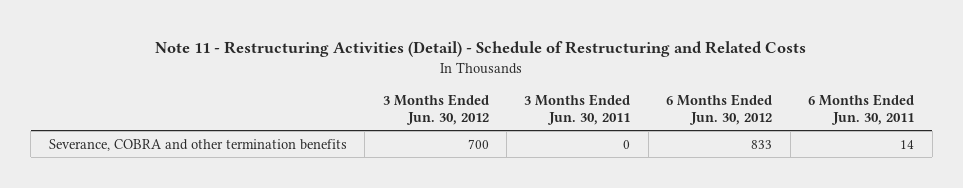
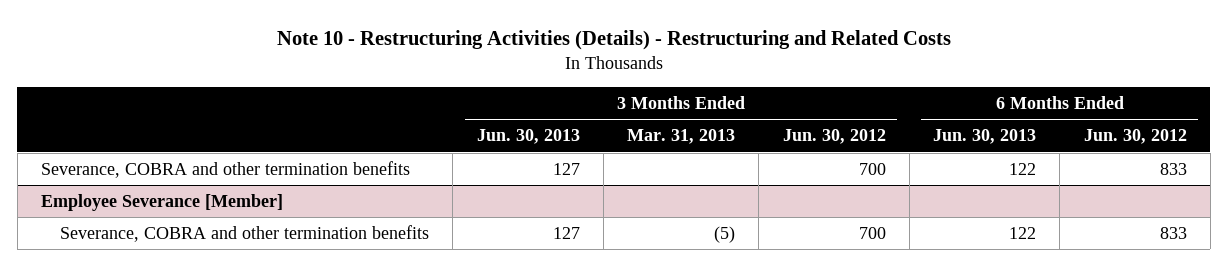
[155,41,807,58] Note 11 - Restructuring Activities (Detail) - Schedule of Restructuring and Related Costs -> [276,29,951,50] Note 10 - Restructuring Activities (Details) - Restructuring and Related Costs
[524,93,631,125] 3 Months Ended Jun. 30, 2011 -> none
[808,93,915,125] 6 Months Ended Jun. 30, 2011 -> none
none -> [476,129,580,145] Jun. 30, 2013
none -> [627,129,736,145] Mar. 31, 2013
none -> [933,129,1037,145] Jun. 30, 2013
none -> [40,194,283,212] Employee Severance [Member]
none -> [60,225,430,243] Severance, COBRA and other termination benefits

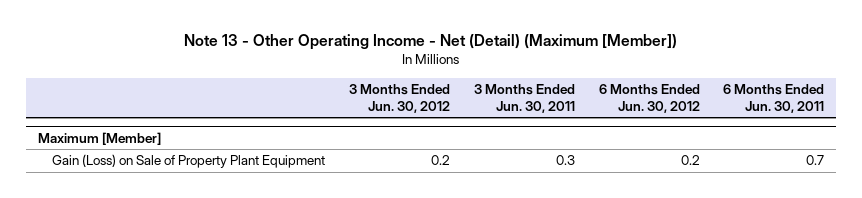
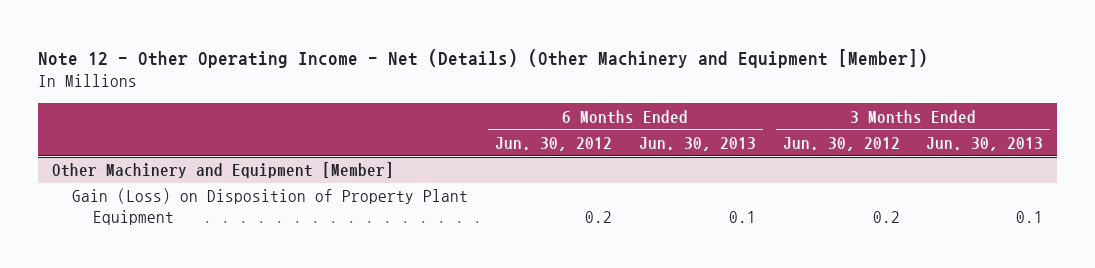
[183,34,677,51] Note 13 - Other Operating Income - Net (Detail) (Maximum [Member]) -> [38,49,929,69] Note 12 - Other Operating Income - Net (Details) (Other Machinery and Equipment [Member])
[473,84,575,113] 3 Months Ended Jun. 30, 2011 -> none
[723,84,825,113] 6 Months Ended Jun. 30, 2011 -> none
none -> [638,136,756,151] Jun. 30, 2013
none -> [926,136,1044,151] Jun. 30, 2013
[37,131,161,145] Maximum [Member] -> none
none -> [51,162,394,179] Other Machinery and Equipment [Member]
[52,154,326,169] Gain (Loss) on Sale of Property Plant Equipment -> [72,188,469,225] Gain (Loss) on Disposition of Property Plant Equipment

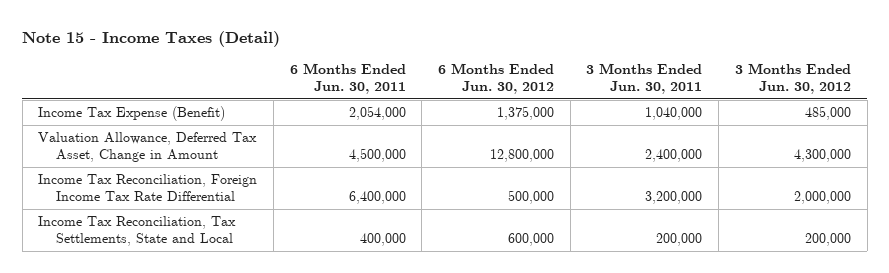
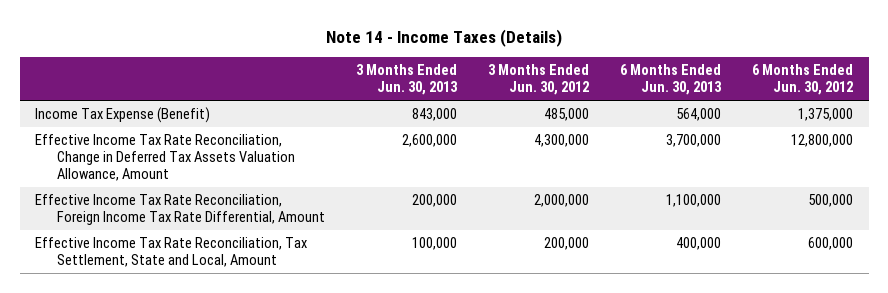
[22,31,281,48] Note 15 - Income Taxes (Detail) -> [326,28,563,47] Note 14 - Income Taxes (Details)
[289,63,406,95] 6 Months Ended Jun. 30, 2011 -> none
[586,63,703,95] 3 Months Ended Jun. 30, 2011 -> none
none -> [355,64,458,96] 3 Months Ended Jun. 30, 2013
none -> [619,64,722,96] 6 Months Ended Jun. 30, 2013
[38,132,258,163] Valuation Allowance, Deferred Tax Asset, Change in Amount -> [35,134,295,182] Effective Income Tax Rate Reconciliation, Change in Deferred Tax Assets Valuation Allowance, Amount
[38,174,258,202] Income Tax Reconciliation, Foreign Income Tax Rate Differential -> [35,194,325,226] Effective Income Tax Rate Reconciliation, Foreign Income Tax Rate Differential, Amount
[38,216,237,247] Income Tax Reconciliation, Tax Settlements, State and Local -> [35,237,308,268] Effective Income Tax Rate Reconciliation, Tax Settlement, State and Local, Amount

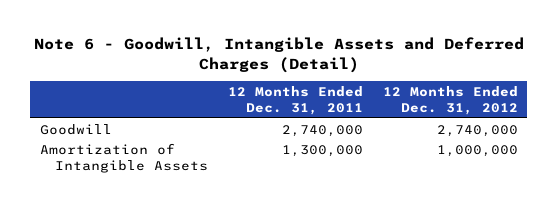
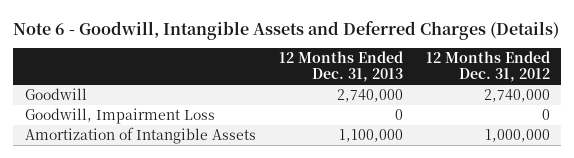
[33,37,524,73] Note 6 - Goodwill, Intangible Assets and Deferred Charges (Detail) -> [13,20,560,40] Note 6 - Goodwill, Intangible Assets and Deferred Charges (Details)
[228,85,364,116] 12 Months Ended Dec. 31, 2011 -> none
none -> [278,51,403,83] 12 Months Ended Dec. 31, 2013
none -> [24,107,215,124] Goodwill, Impairment Loss

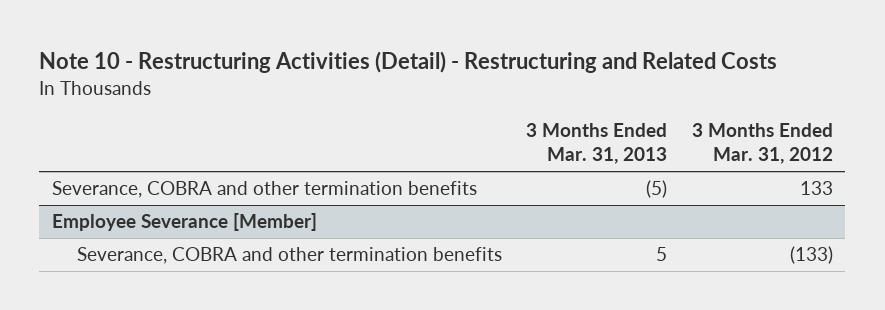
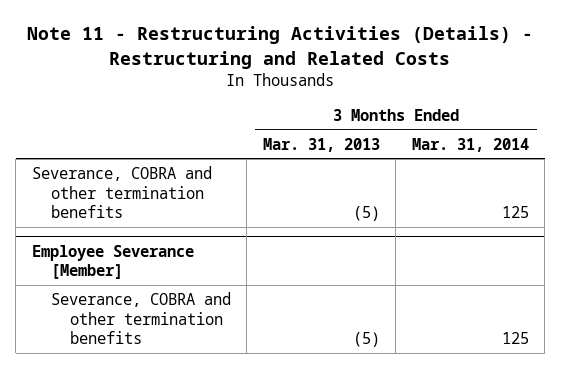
[39,50,778,73] Note 10 - Restructuring Activities (Detail) - Restructuring and Related Costs -> [27,26,534,69] Note 11 - Restructuring Activities (Details) - Restructuring and Related Costs
[692,123,834,165] 3 Months Ended Mar. 31, 2012 -> none
none -> [411,137,529,152] Mar. 31, 2014
[656,247,668,262] 5 -> [352,332,380,348] (5)

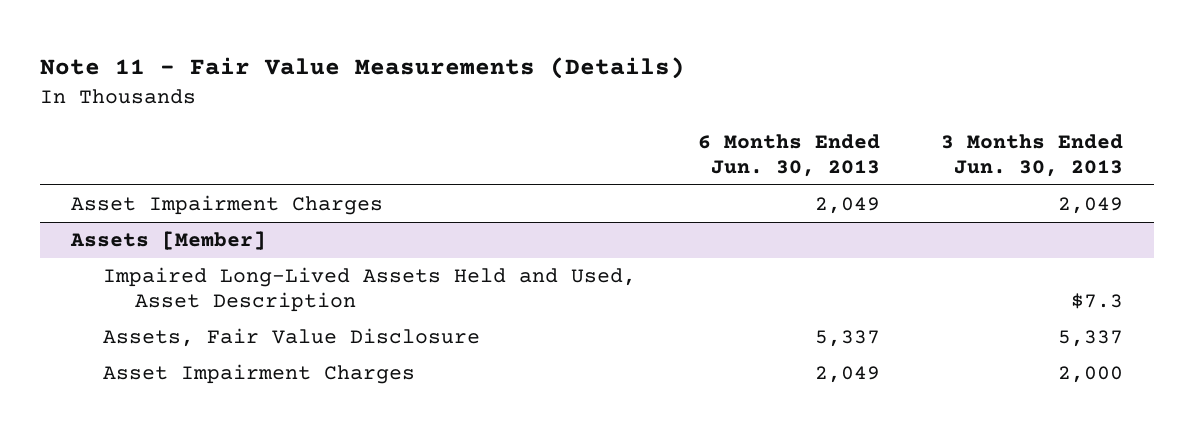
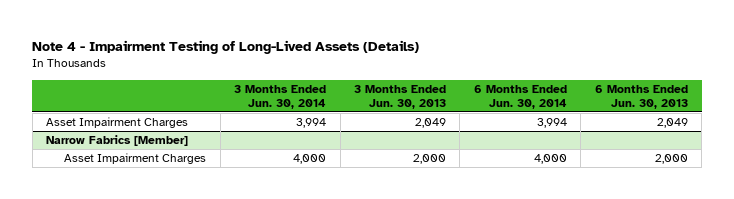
[40,56,686,79] Note 11 - Fair Value Measurements (Details) -> [32,39,420,54] Note 4 - Impairment Testing of Long-Lived Assets (Details)
none -> [234,84,327,109] 3 Months Ended Jun. 30, 2014
none -> [473,84,567,109] 6 Months Ended Jun. 30, 2014
[70,231,267,251] Assets [Member] -> none
[103,267,637,312] Impaired Long-Lived Assets Held and Used, Asset Description -> none
[103,328,481,348] Assets, Fair Value Disclosure -> none
none -> [45,135,188,147] Narrow Fabrics [Member]
[814,366,880,384] 2,049 -> [654,154,688,165] 2,000

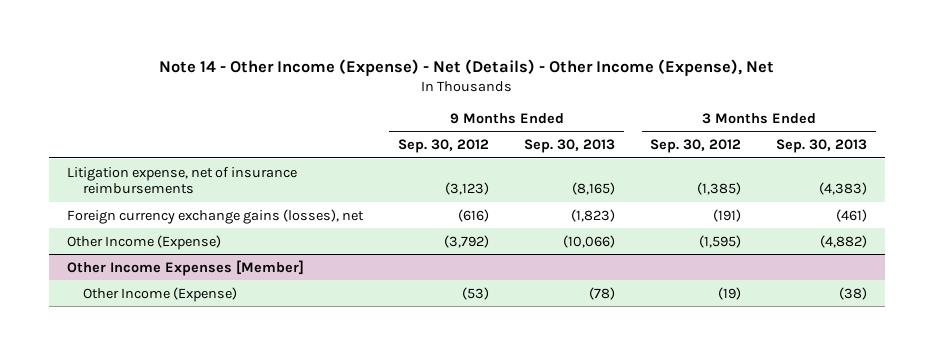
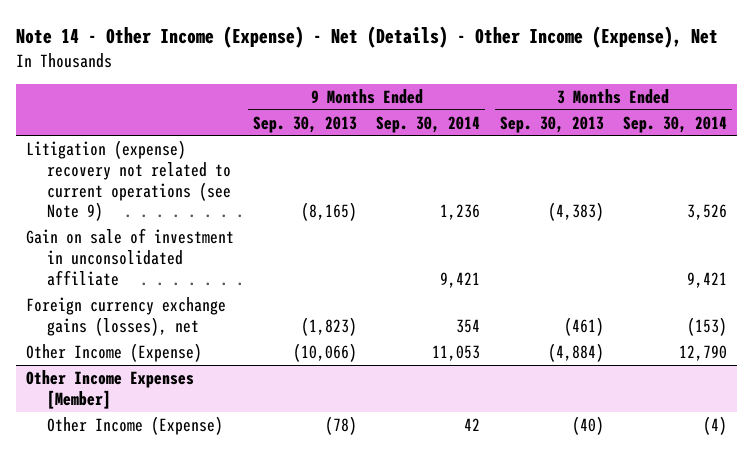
[398,139,490,154] Sep. 30, 2012 -> none
[650,139,742,154] Sep. 30, 2012 -> none
none -> [376,115,481,133] Sep. 30, 2014
none -> [622,115,727,133] Sep. 30, 2014
[66,166,297,195] Litigation expense, net of insurance reimbursements -> [25,139,231,222] Litigation (expense) recovery not related to current operations (see Note 9)
none -> [25,227,234,286] Gain on sale of investment in unconsolidated affiliate
[820,234,868,248] (4,882) -> [547,342,604,362] (4,884)
[839,286,868,300] (38) -> [571,415,604,435] (40)

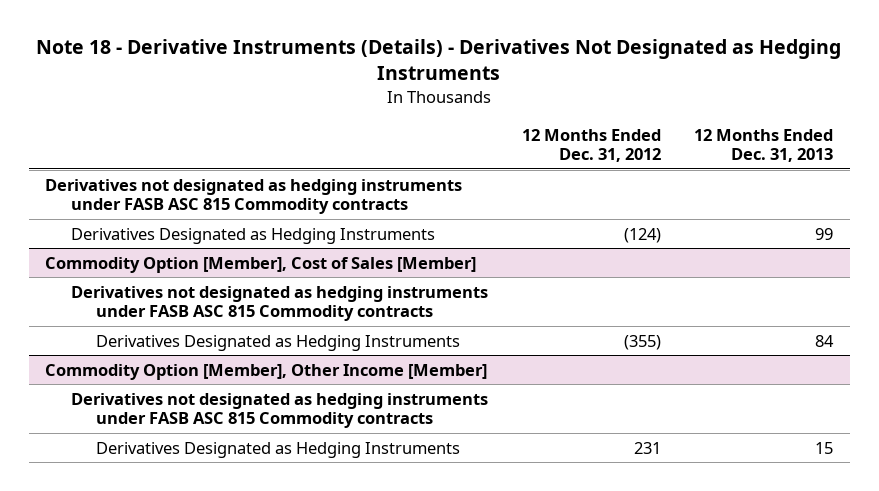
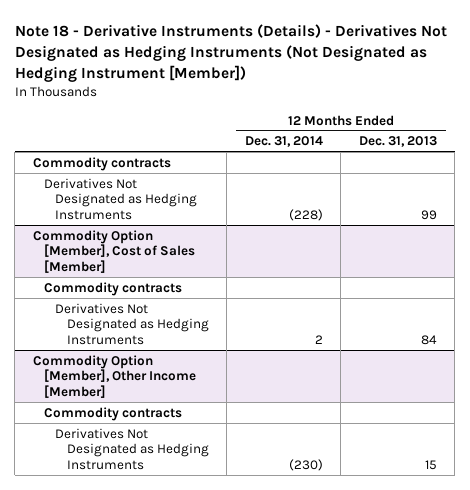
[36,39,842,81] Note 18 - Derivative Instruments (Details) - Derivatives Not Designated as Hedging Instruments -> [14,23,447,83] Note 18 - Derivative Instruments (Details) - Derivatives Not Designated as Hedging Instruments (Not Designated as Hedging Instrument [Member])
[521,128,661,163] 12 Months Ended Dec. 31, 2012 -> none
none -> [244,136,323,148] Dec. 31, 2014
[45,178,463,215] Derivatives not designated as hedging instruments under FASB ASC 815 Commodity contracts -> none
none -> [32,156,171,171] Commodity contracts
[70,227,435,244] Derivatives Designated as Hedging Instruments -> [44,177,198,220] Derivatives Not Designated as Hedging Instruments
[70,285,488,322] Derivatives not designated as hedging instruments under FASB ASC 815 Commodity contracts -> none
none -> [44,281,183,296] Commodity contracts
[96,334,461,351] Derivatives Designated as Hedging Instruments -> [55,302,209,345] Derivatives Not Designated as Hedging Instruments
[70,392,488,429] Derivatives not designated as hedging instruments under FASB ASC 815 Commodity contracts -> none
none -> [44,406,183,421] Commodity contracts
[96,441,461,458] Derivatives Designated as Hedging Instruments -> [55,427,209,470] Derivatives Not Designated as Hedging Instruments

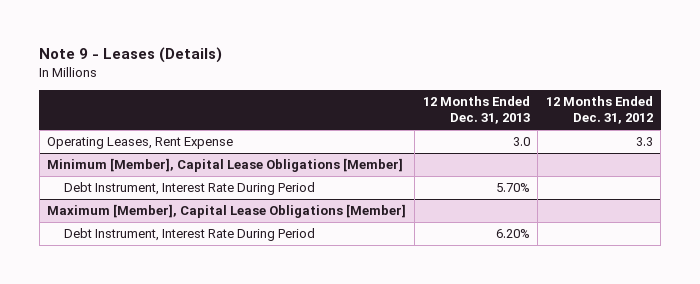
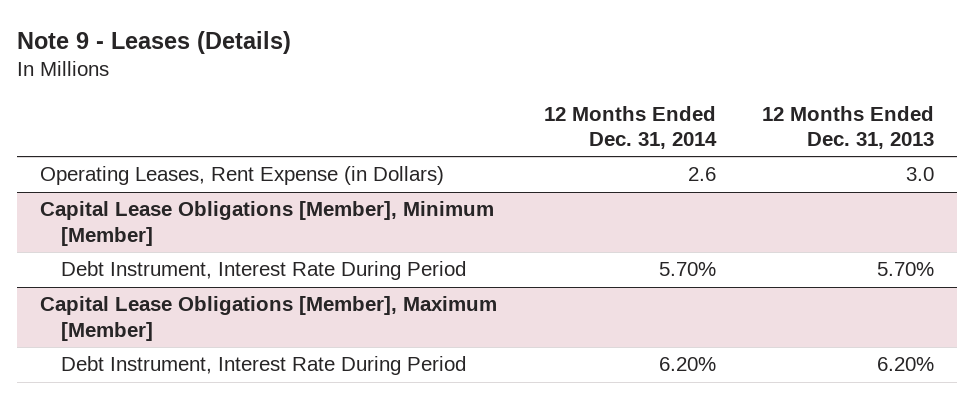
[545,95,653,125] 12 Months Ended Dec. 31, 2012 -> none
none -> [543,105,717,150] 12 Months Ended Dec. 31, 2014
[47,137,234,150] Operating Leases, Rent Expense -> [40,166,445,186] Operating Leases, Rent Expense (in Dollars)
[47,158,404,173] Minimum [Member], Capital Lease Obligations [Member] -> [40,201,495,246] Capital Lease Obligations [Member], Minimum [Member]
[47,204,407,219] Maximum [Member], Capital Lease Obligations [Member] -> [40,296,498,341] Capital Lease Obligations [Member], Maximum [Member]

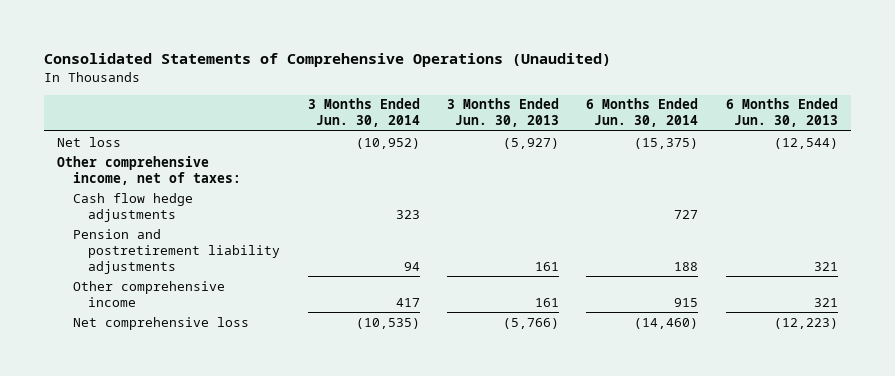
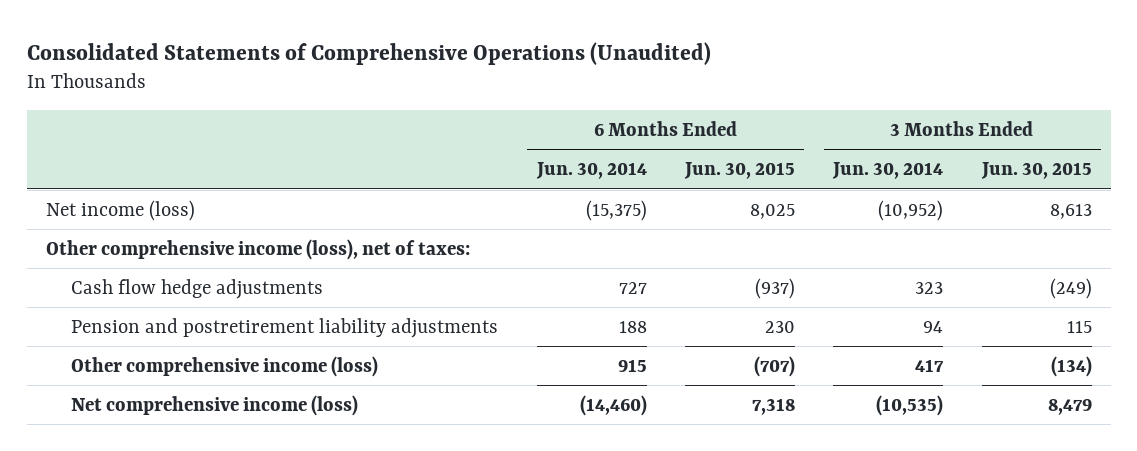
[446,98,559,128] 3 Months Ended Jun. 30, 2013 -> none
[725,98,838,128] 6 Months Ended Jun. 30, 2013 -> none
none -> [683,162,795,180] Jun. 30, 2015
none -> [980,162,1092,180] Jun. 30, 2015
[57,136,122,147] Net loss -> [45,199,195,221] Net income (loss)
[57,155,241,185] Other comprehensive income, net of taxes: -> [45,238,470,260] Other comprehensive income (loss), net of taxes:
[72,280,225,307] Other comprehensive income -> [71,355,379,377] Other comprehensive income (loss)
[72,316,249,330] Net comprehensive loss -> [71,394,359,416] Net comprehensive income (loss)

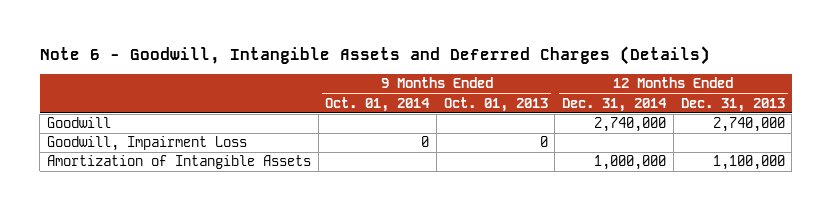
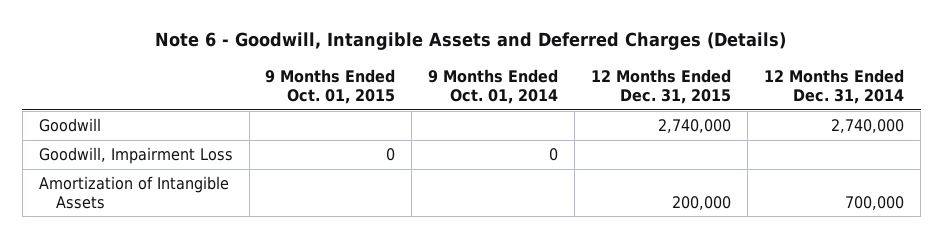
[443,96,548,112] Oct. 01, 2013 -> none
[680,97,785,112] Dec. 31, 2013 -> none
none -> [265,69,396,104] 9 Months Ended Oct. 01, 2015
none -> [591,69,732,104] 12 Months Ended Dec. 31, 2015
[594,155,667,171] 1,000,000 -> [845,195,905,210] 700,000

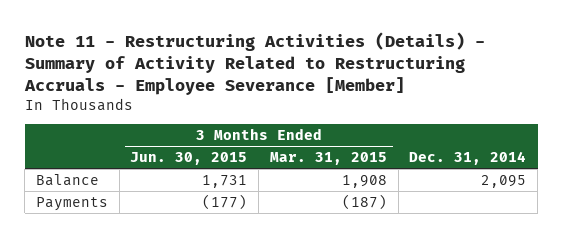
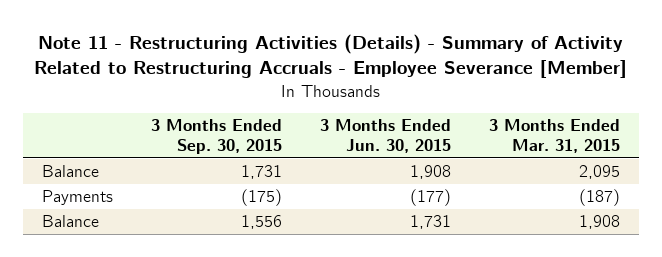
[409,151,527,166] Dec. 31, 2014 -> none
none -> [151,119,283,154] 3 Months Ended Sep. 30, 2015
none -> [41,165,99,178] Balance
[35,173,99,186] Balance -> [41,215,99,228] Balance

